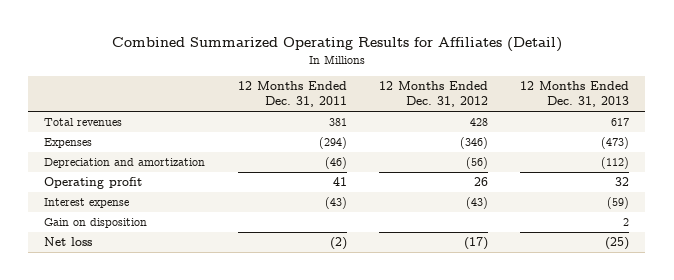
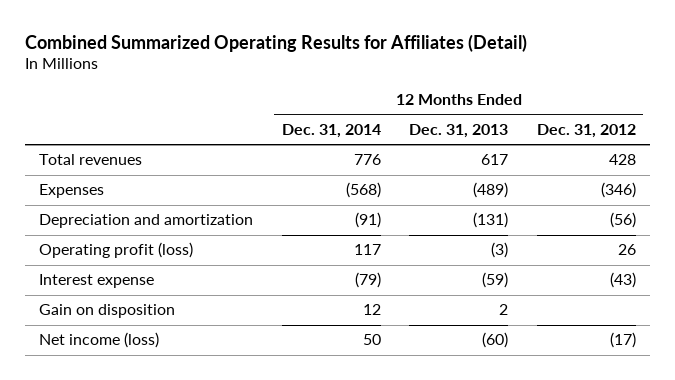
[237,81,347,108] 12 Months Ended Dec. 31, 2011 -> none
none -> [281,123,381,138] Dec. 31, 2014
[601,137,630,150] (473) -> [473,182,509,199] (489)
[601,157,630,170] (112) -> [473,212,509,229] (131)
[44,177,143,190] Operating profit -> [39,242,194,259] Operating profit (loss)
[615,177,630,187] 32 -> [491,242,509,259] (3)
[44,237,93,247] Net loss -> [39,332,160,349] Net income (loss)
[605,237,630,251] (25) -> [482,332,509,349] (60)

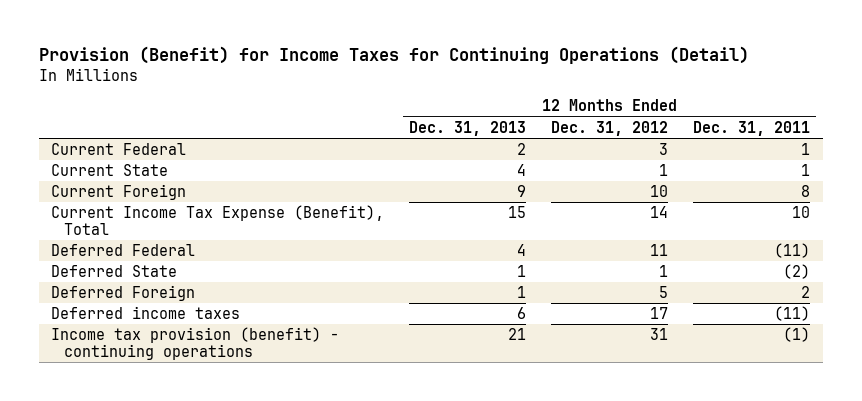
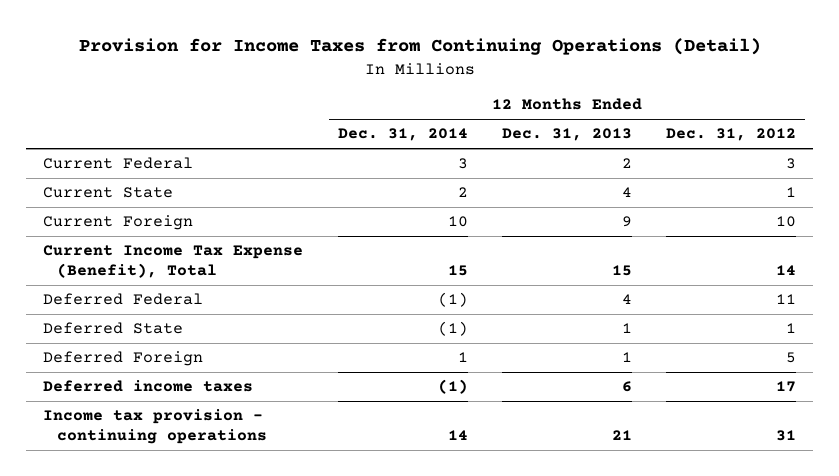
[38,46,749,65] Provision (Benefit) for Income Taxes for Continuing Operations (Detail) -> [78,38,761,56] Provision for Income Taxes from Continuing Operations (Detail)
[693,120,811,136] Dec. 31, 2011 -> none
none -> [337,128,468,142] Dec. 31, 2014
[51,326,340,360] Income tax provision (benefit) - continuing operations -> [43,409,268,444] Income tax provision - continuing operations

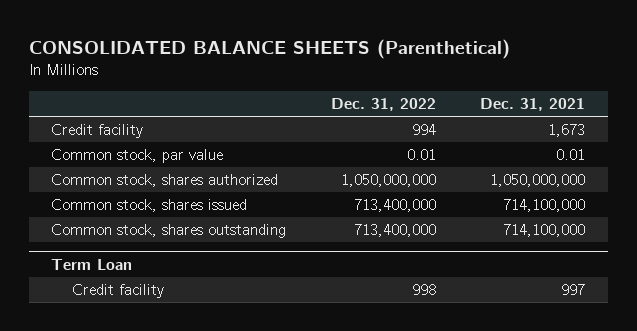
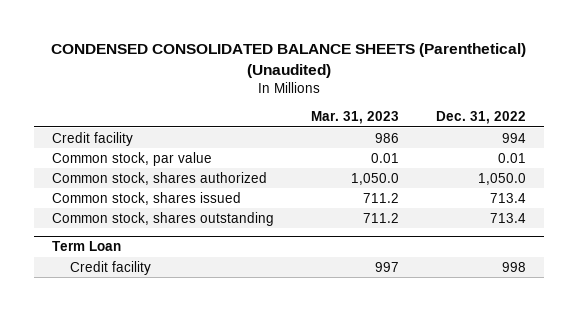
[29,38,511,59] CONSOLIDATED BALANCE SHEETS (Parenthetical) -> [50,43,526,79] CONDENSED CONSOLIDATED BALANCE SHEETS (Parenthetical) (Unaudited)
[480,98,586,112] Dec. 31, 2021 -> none
none -> [310,110,399,124] Mar. 31, 2023
[340,174,436,188] 1,050,000,000 -> [477,172,526,185] 1,050.0
[353,199,436,213] 713,400,000 -> [489,192,526,203] 713.4
[353,224,436,238] 713,400,000 -> [489,212,526,223] 713.4

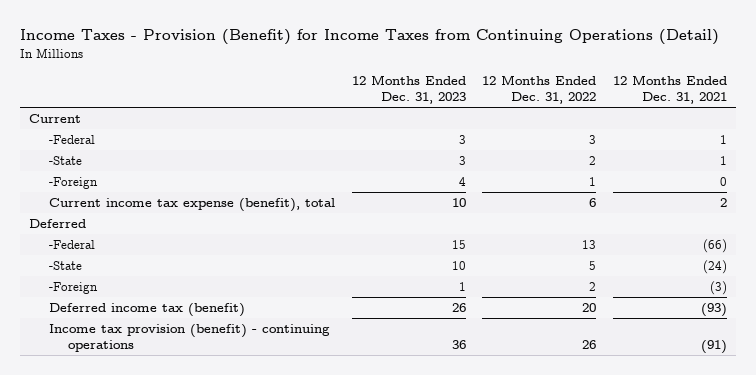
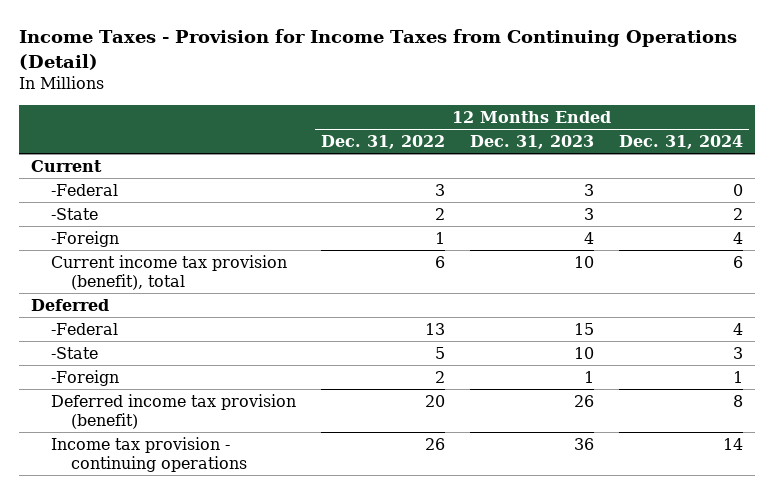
[20,29,720,46] Income Taxes - Provision (Benefit) for Income Taxes from Continuing Operations (Detail) -> [19,29,738,70] Income Taxes - Provision for Income Taxes from Continuing Operations (Detail)
[613,75,728,105] 12 Months Ended Dec. 31, 2021 -> none
none -> [618,134,743,149] Dec. 31, 2024
[48,197,335,212] Current income tax expense (benefit), total -> [51,254,288,290] Current income tax provision (benefit), total
[48,302,245,317] Deferred income tax (benefit) -> [51,393,297,429] Deferred income tax provision (benefit)
[48,323,330,353] Income tax provision (benefit) - continuing operations -> [51,436,248,472] Income tax provision - continuing operations

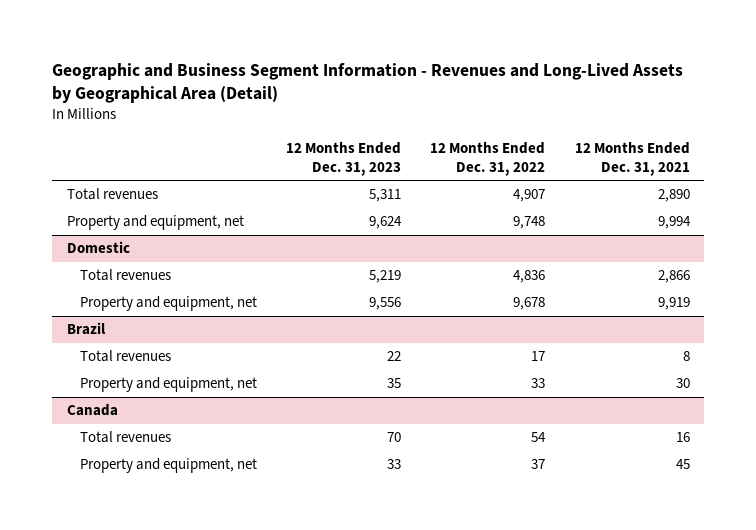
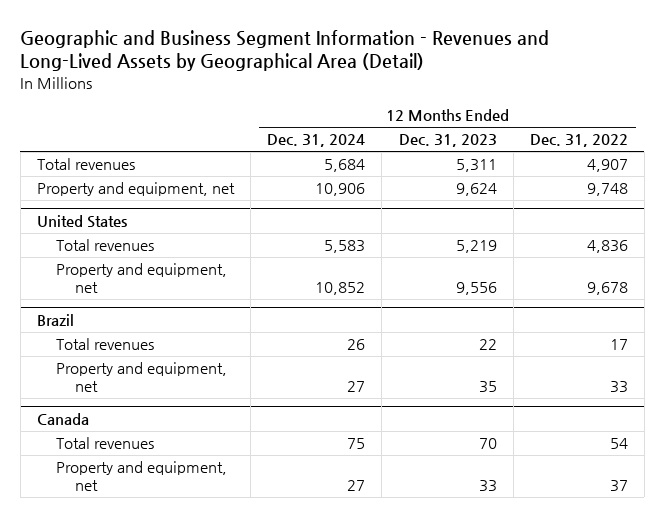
[574,141,690,177] 12 Months Ended Dec. 31, 2021 -> none
none -> [267,134,366,148] Dec. 31, 2024
[66,241,130,254] Domestic -> [37,215,128,229] United States

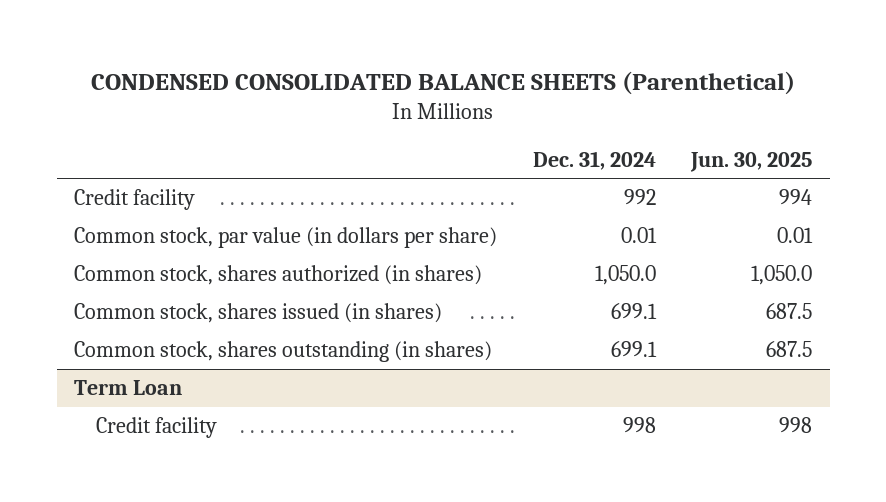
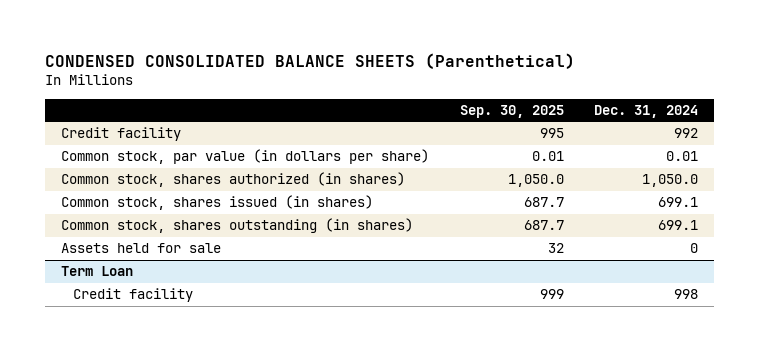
[689,151,812,172] Jun. 30, 2025 -> none
none -> [459,104,564,118] Sep. 30, 2025
none -> [60,243,221,254] Assets held for sale

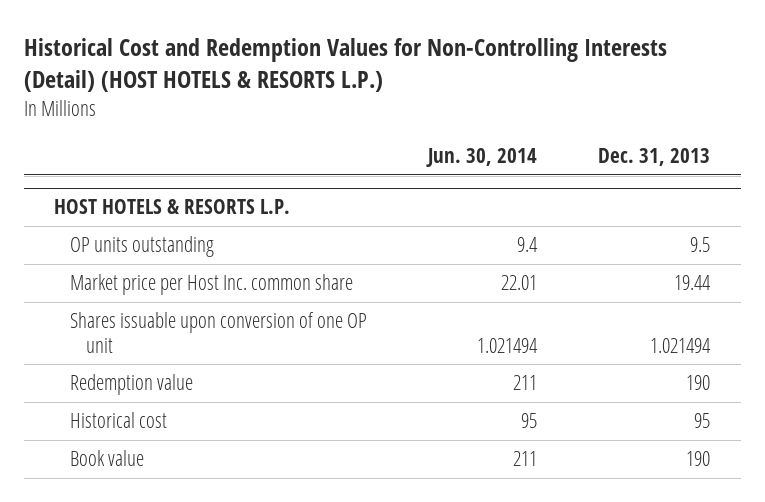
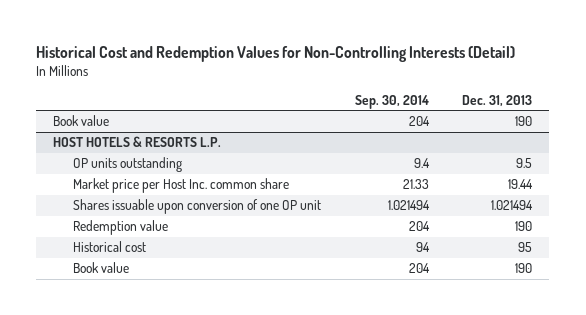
[23,37,667,93] Historical Cost and Redemption Values for Non-Controlling Interests (Detail) (HOST HOTELS & RESORTS L.P.) -> [36,45,516,62] Historical Cost and Redemption Values for Non-Controlling Interests (Detail)
[426,148,538,168] Jun. 30, 2014 -> none
none -> [354,95,429,110] Sep. 30, 2014
none -> [53,115,110,127] Book value

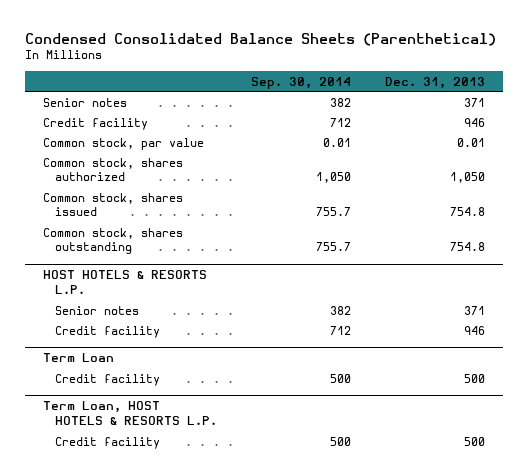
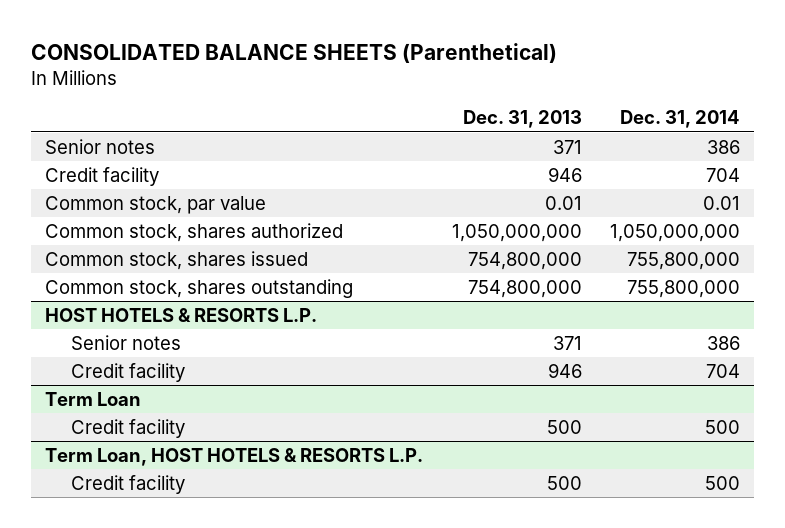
[25,32,497,46] Condensed Consolidated Balance Sheets (Parenthetical) -> [31,42,558,63] CONSOLIDATED BALANCE SHEETS (Parenthetical)
[251,76,352,89] Sep. 30, 2014 -> none
none -> [619,110,740,129] Dec. 31, 2014
[450,172,486,184] 1,050 -> [451,223,582,242] 1,050,000,000
[450,207,486,217] 754.8 -> [467,251,582,270] 754,800,000
[450,242,486,252] 754.8 -> [467,279,582,298] 754,800,000

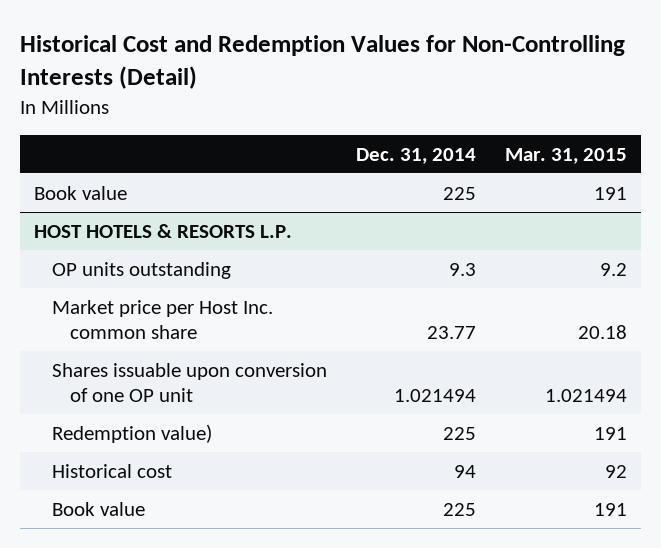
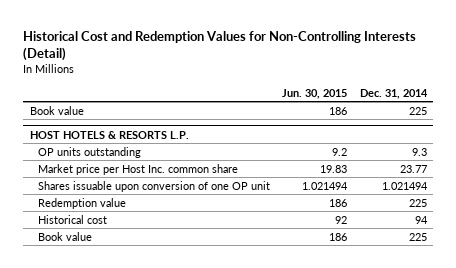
[504,147,627,164] Mar. 31, 2015 -> none
none -> [282,88,348,99] Jun. 30, 2015
[52,423,213,443] Redemption value) -> [37,197,126,209] Redemption value

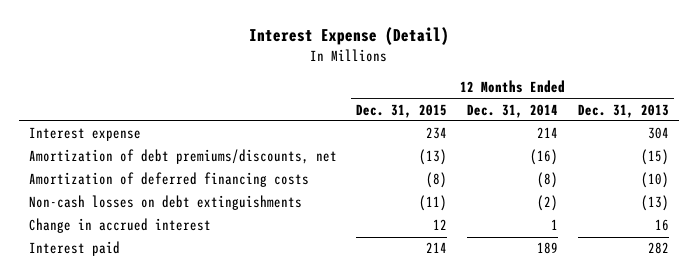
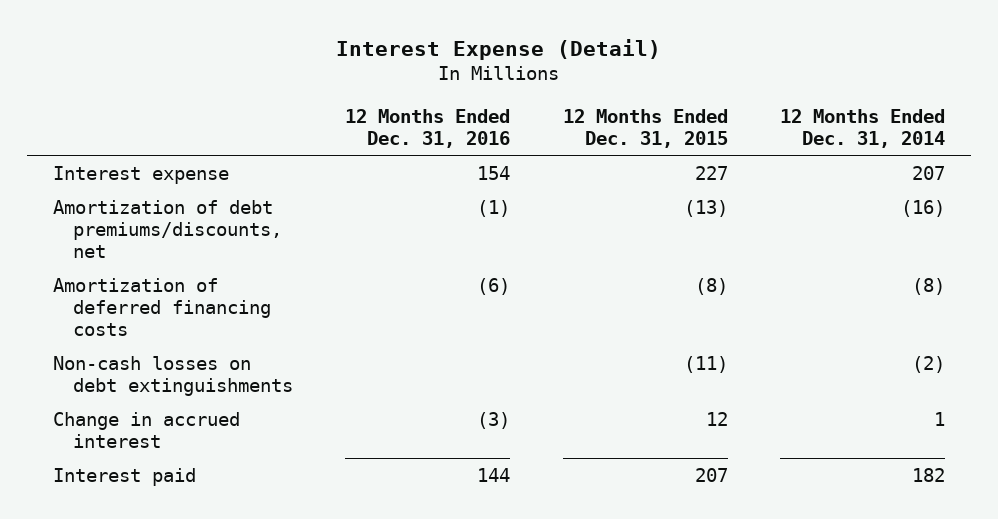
[578,103,670,118] Dec. 31, 2013 -> none
none -> [345,108,511,148] 12 Months Ended Dec. 31, 2016
[426,127,448,140] 234 -> [694,165,728,180] 227
[537,127,559,139] 214 -> [911,165,945,180] 207
[426,242,448,254] 214 -> [694,467,728,482] 207
[537,242,559,255] 189 -> [911,467,945,482] 182

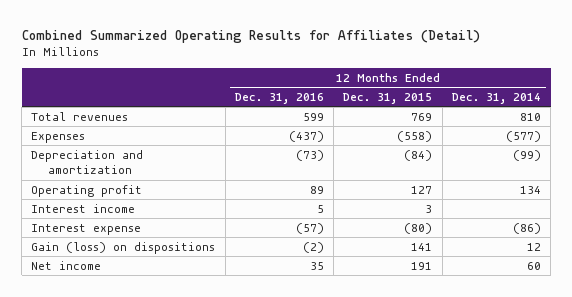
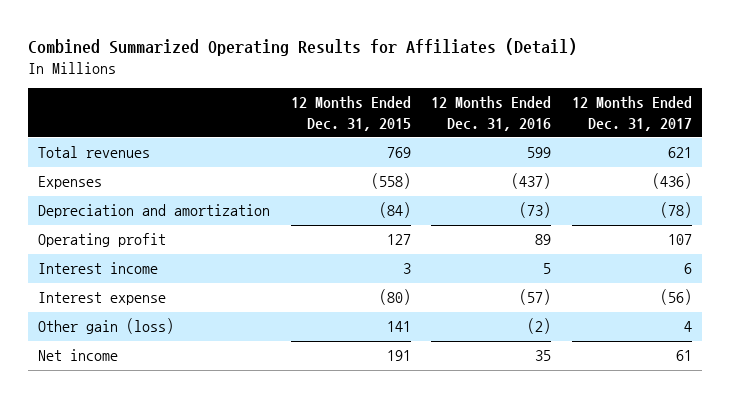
[451,92,541,104] Dec. 31, 2014 -> none
none -> [571,96,692,131] 12 Months Ended Dec. 31, 2017
[31,241,216,254] Gain (loss) on dispositions -> [37,318,174,335] Other gain (loss)

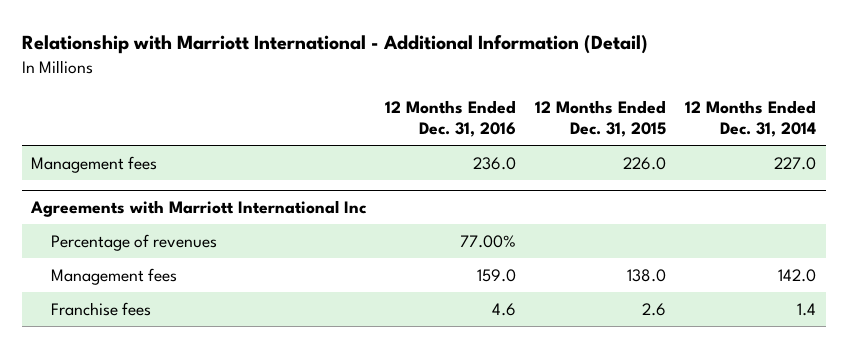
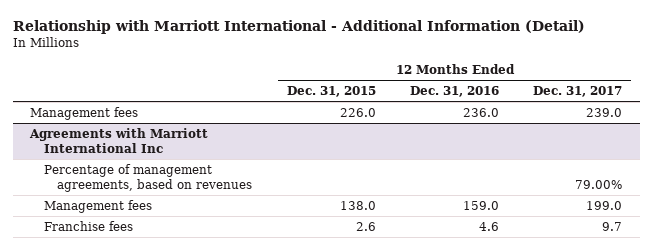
[685,99,817,138] 12 Months Ended Dec. 31, 2014 -> none
none -> [533,86,623,98] Dec. 31, 2017
[51,233,218,251] Percentage of revenues -> none
none -> [43,163,253,193] Percentage of management agreements, based on revenues

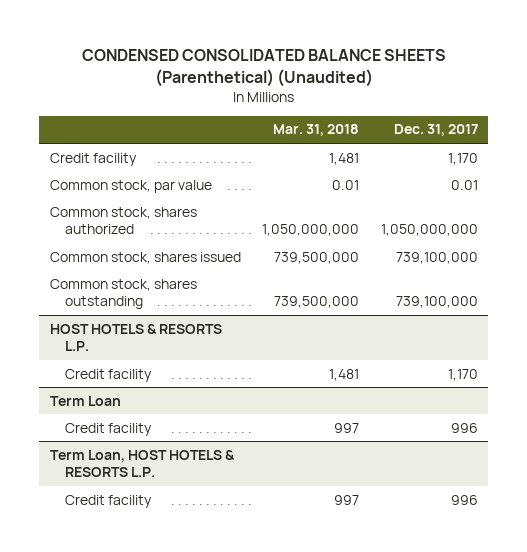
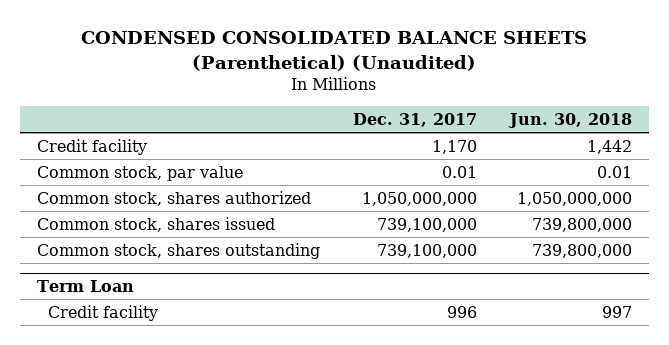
[273,124,360,137] Mar. 31, 2018 -> none
none -> [508,112,633,128] Jun. 30, 2018
[49,323,222,352] HOST HOTELS & RESORTS L.P. -> none
[64,368,152,382] Credit facility -> none
[49,449,235,478] Term Loan, HOST HOTELS & RESORTS L.P. -> none
[64,494,152,508] Credit facility -> none

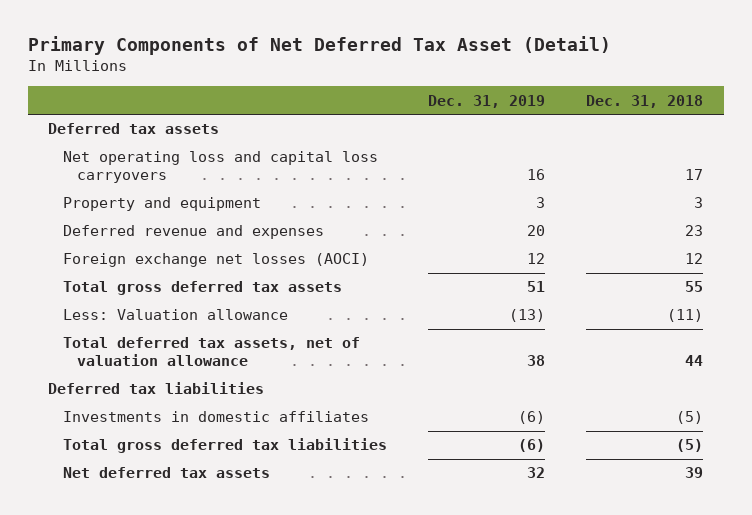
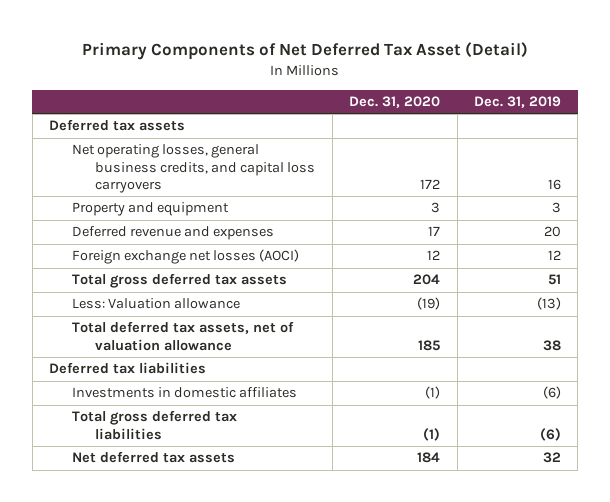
[586,94,704,108] Dec. 31, 2018 -> none
none -> [349,96,441,109] Dec. 31, 2020
[62,151,378,184] Net operating loss and capital loss carryovers -> [72,144,316,193] Net operating losses, general business credits, and capital loss carryovers

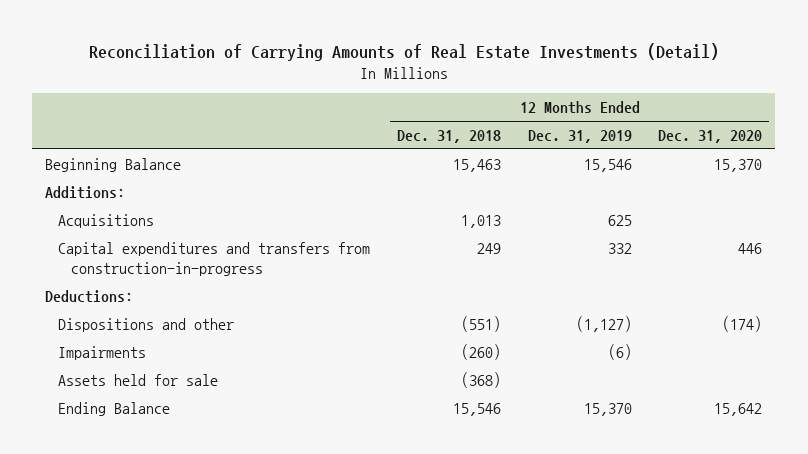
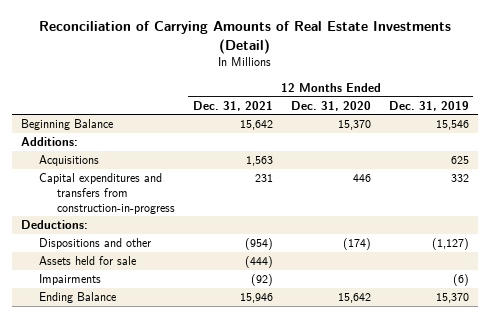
[396,130,501,144] Dec. 31, 2018 -> none
none -> [192,100,273,111] Dec. 31, 2021
[58,345,147,360] Impairments -> [38,274,101,286] Impairments

